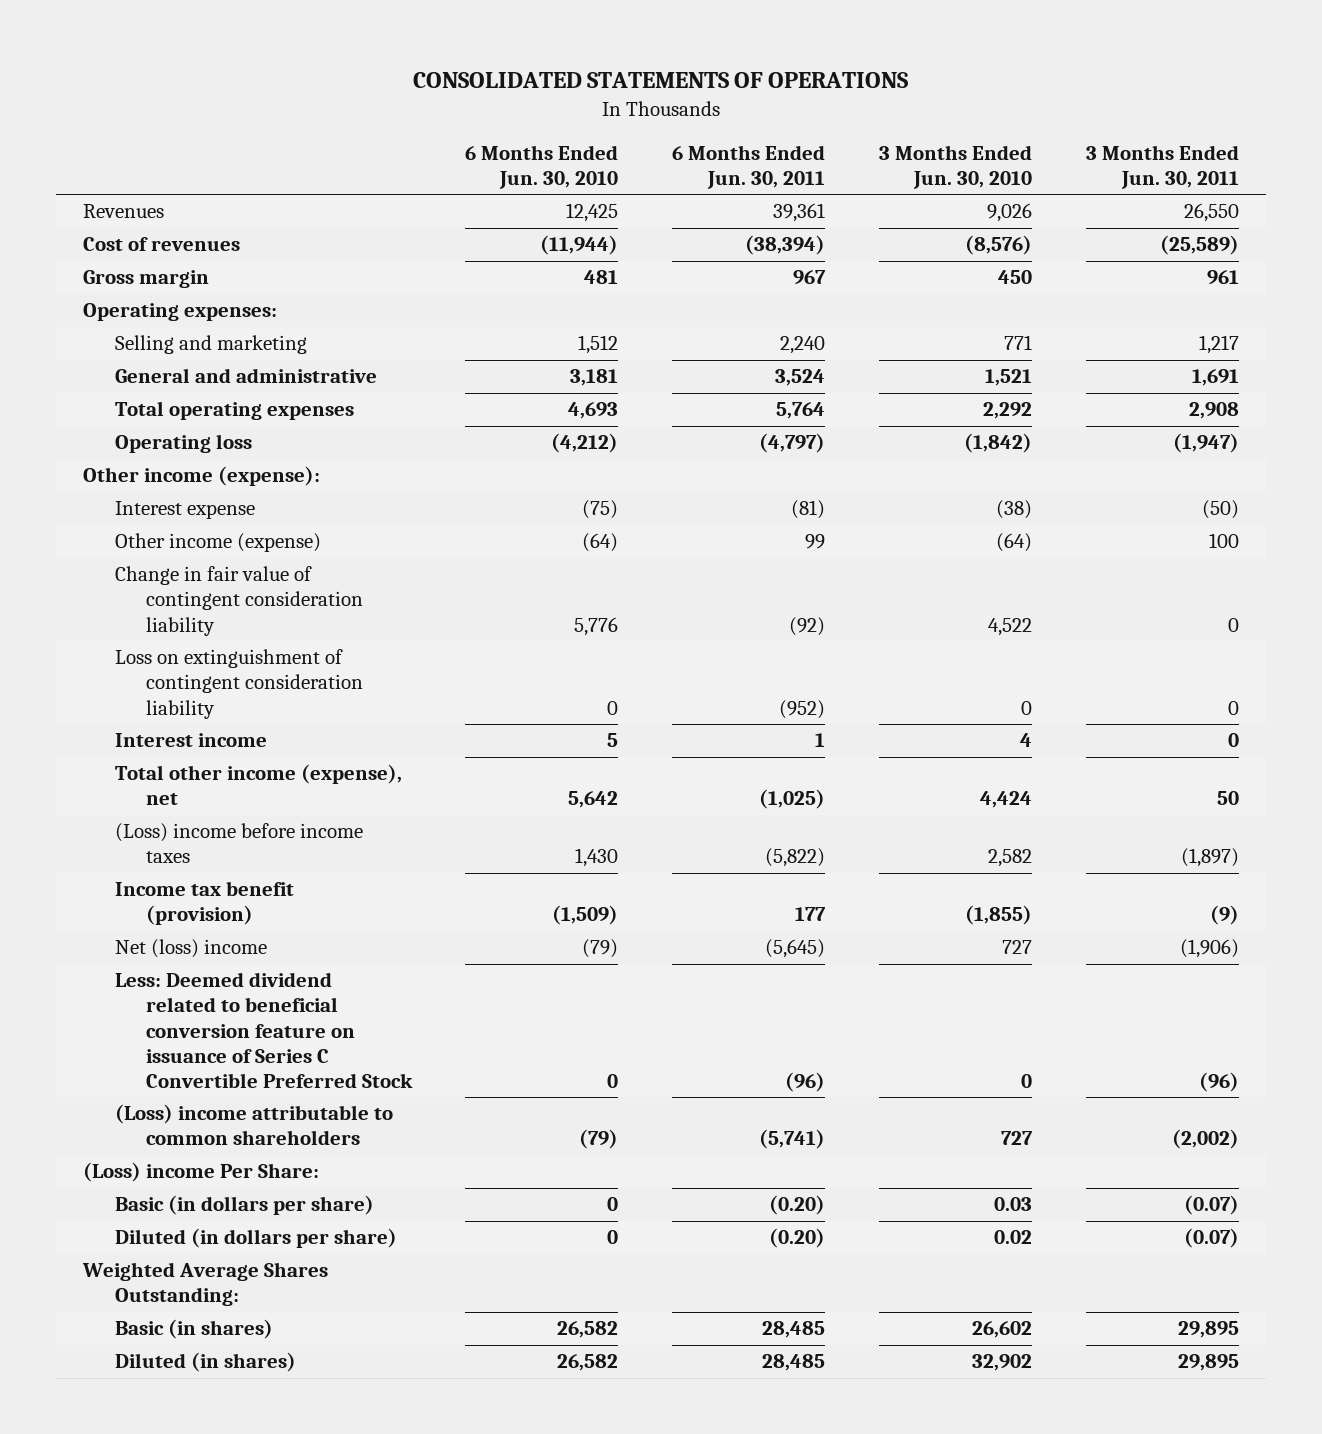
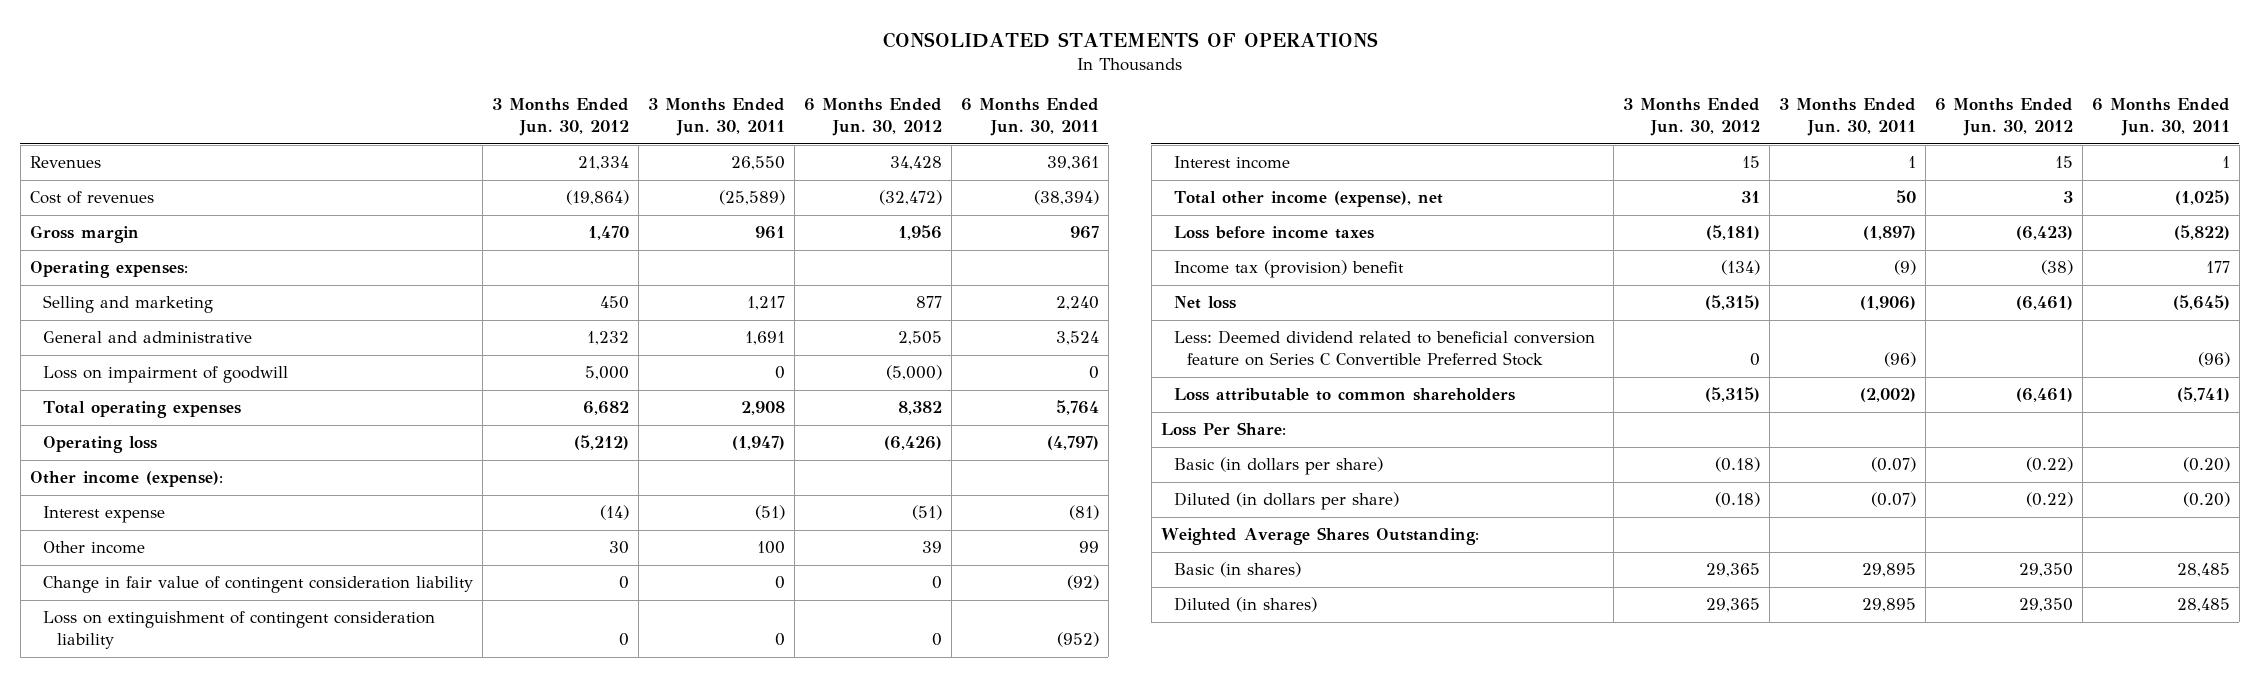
[465,145,619,190] 6 Months Ended Jun. 30, 2010 -> none
[879,145,1033,190] 3 Months Ended Jun. 30, 2010 -> none
none -> [492,98,630,136] 3 Months Ended Jun. 30, 2012
none -> [803,98,942,136] 6 Months Ended Jun. 30, 2012
none -> [43,366,289,384] Loss on impairment of goodwill
[1201,500,1239,520] (50) -> [754,505,785,521] (51)
[114,533,321,553] Other income (expense) -> [43,541,146,555] Other income
[1227,733,1239,748] 0 -> [1907,156,1916,169] 1
[114,823,363,864] (Loss) income before income taxes -> [1174,226,1375,240] Loss before income taxes
[114,881,294,926] Income tax benefit (provision) -> [1174,260,1405,279] Income tax (provision) benefit
[114,939,267,959] Net (loss) income -> [1174,296,1237,310] Net loss
[114,972,413,1088] Less: Deemed dividend related to beneficial conversion feature on issuance of Series C Convertible Preferred Stock -> [1174,330,1596,366] Less: Deemed dividend related to beneficial conversion feature on Series C Convertible Preferred Stock
[114,1104,393,1146] (Loss) income attributable to common shareholders -> [1174,388,1516,402] Loss attributable to common shareholders
[83,1162,320,1183] (Loss) income Per Share: -> [1160,422,1286,437] Loss Per Share:

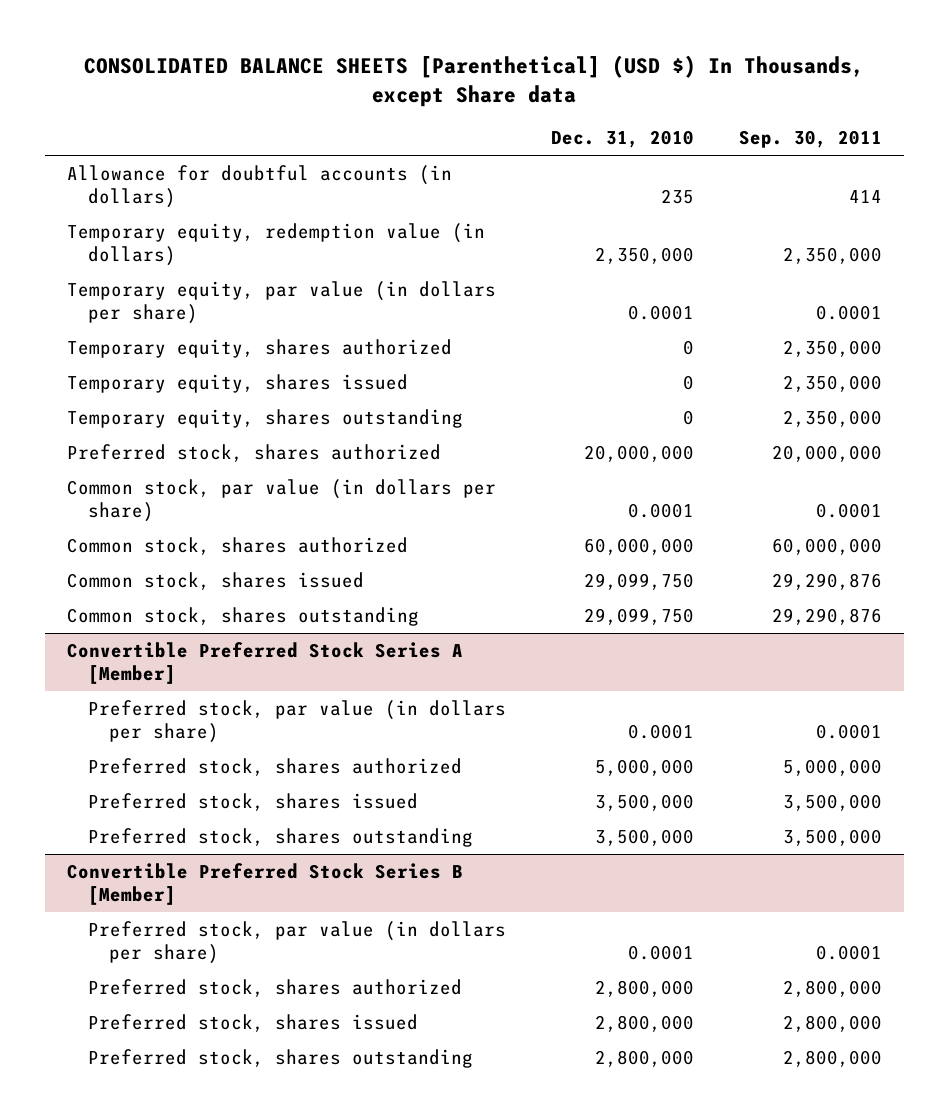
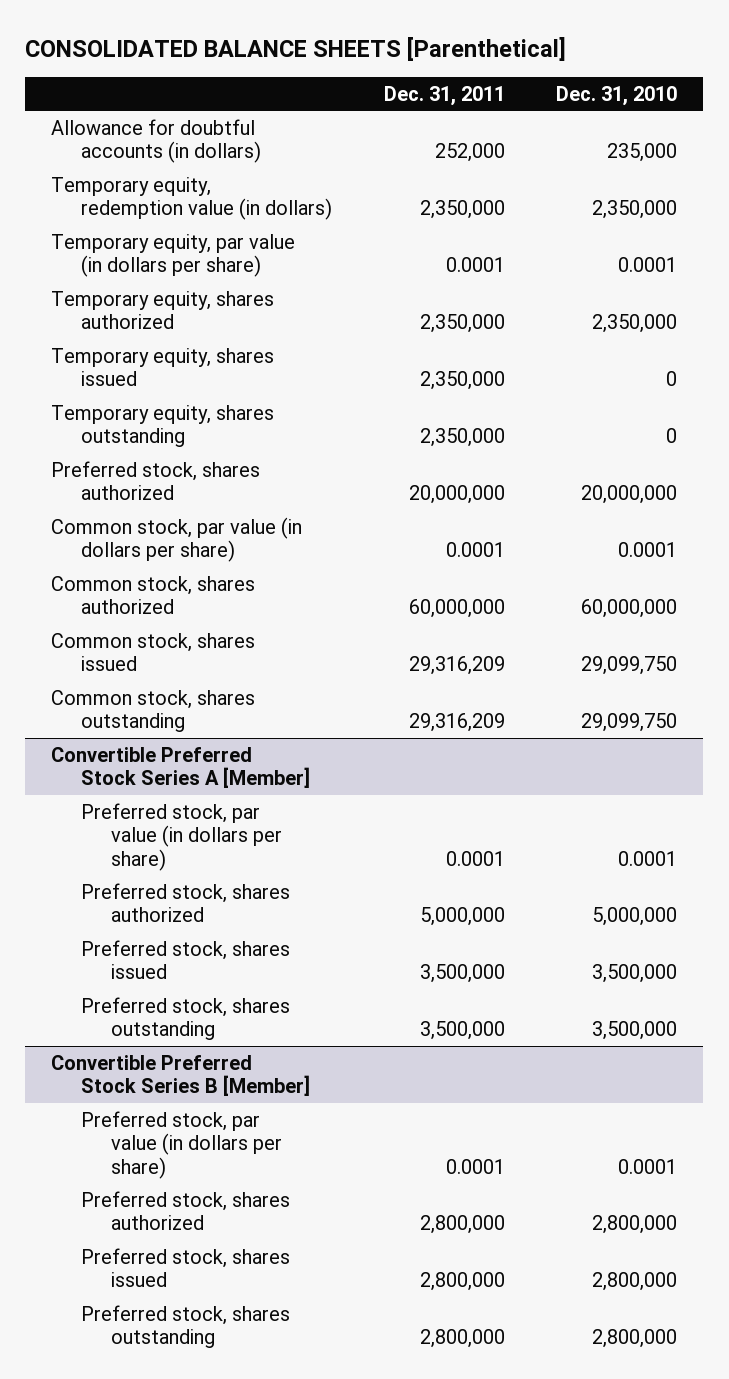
[84,55,865,107] CONSOLIDATED BALANCE SHEETS [Parenthetical] (USD $) In Thousands, except Share data -> [25,36,567,61] CONSOLIDATED BALANCE SHEETS [Parenthetical]
[738,130,882,149] Sep. 30, 2011 -> none
none -> [383,85,505,106] Dec. 31, 2011
[660,189,694,205] 235 -> [607,143,678,163] 235,000
[682,339,694,355] 0 -> [592,314,678,334] 2,350,000

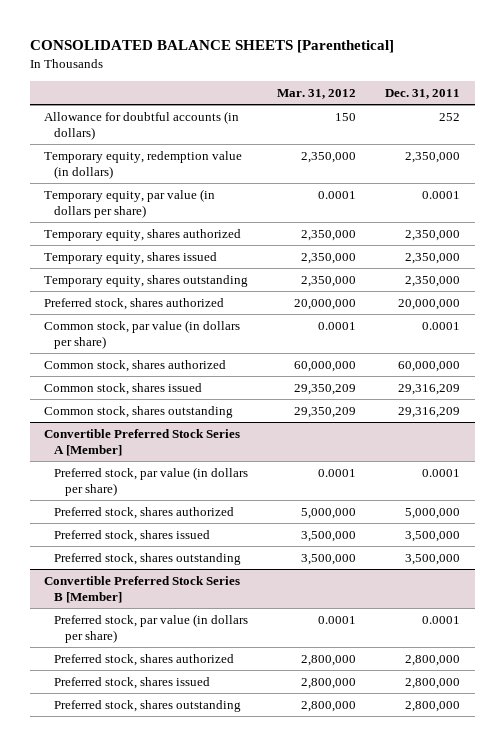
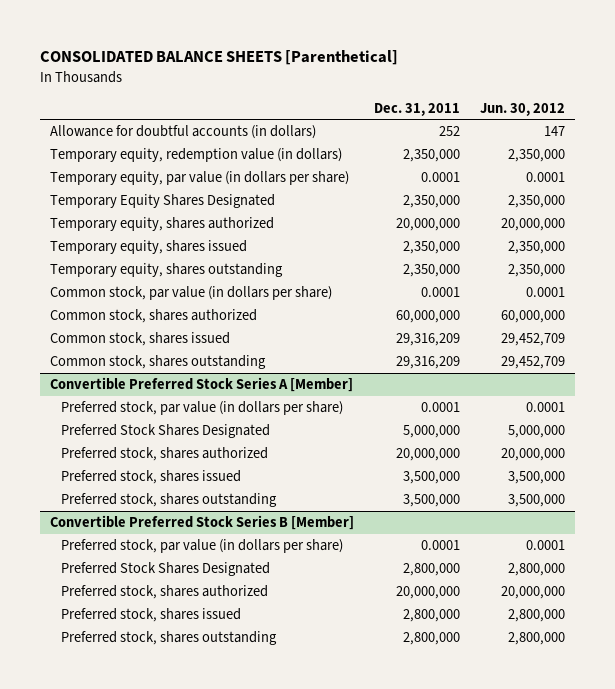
[277,89,357,100] Mar. 31, 2012 -> none
none -> [479,102,565,116] Jun. 30, 2012
none -> [49,194,275,209] Temporary Equity Shares Designated
[405,229,461,241] 2,350,000 -> [395,218,460,232] 20,000,000
[44,297,225,310] Preferred stock, shares authorized -> none
none -> [60,424,270,439] Preferred Stock Shares Designated
[405,507,461,519] 5,000,000 -> [395,448,460,462] 20,000,000
none -> [60,562,270,577] Preferred Stock Shares Designated
[405,654,461,666] 2,800,000 -> [395,586,460,600] 20,000,000

